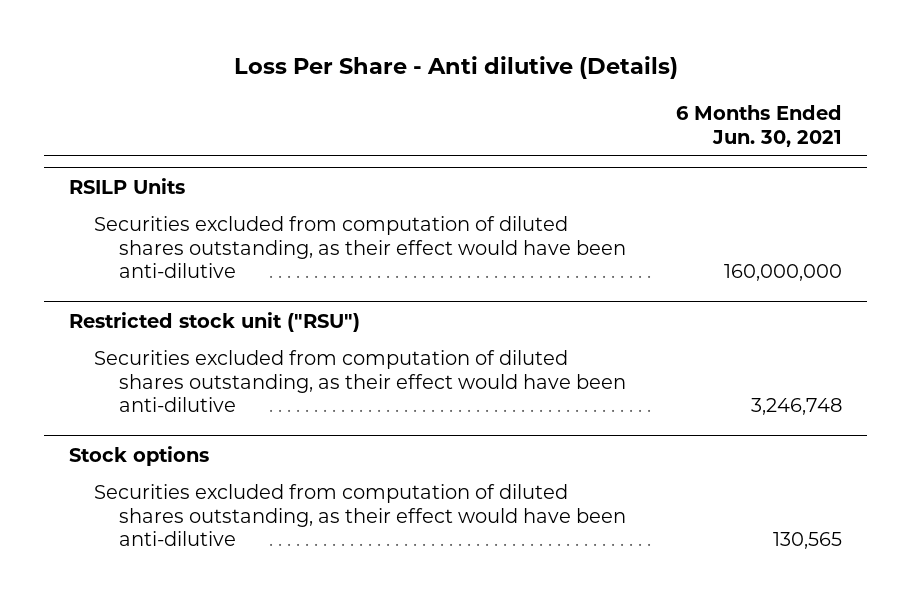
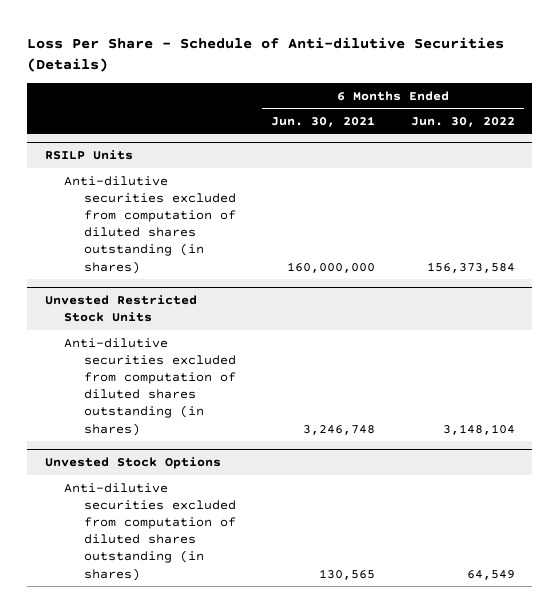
[233,56,678,80] Loss Per Share - Anti dilutive (Details) -> [26,37,504,73] Loss Per Share - Schedule of Anti-dilutive Securities (Details)
none -> [410,116,515,127] Jun. 30, 2022
[93,215,626,279] Securities excluded from computation of diluted shares outstanding, as their effect would have been anti-dilutive -> [64,175,236,274] Anti-dilutive securities excluded from computation of diluted shares outstanding (in shares)
[68,311,360,332] Restricted stock unit ("RSU") -> [44,295,197,323] Unvested Restricted Stock Units
[93,349,626,413] Securities excluded from computation of diluted shares outstanding, as their effect would have been anti-dilutive -> [64,337,236,436] Anti-dilutive securities excluded from computation of diluted shares outstanding (in shares)
[68,445,209,466] Stock options -> [44,457,221,470] Unvested Stock Options
[93,483,626,547] Securities excluded from computation of diluted shares outstanding, as their effect would have been anti-dilutive -> [64,482,236,581] Anti-dilutive securities excluded from computation of diluted shares outstanding (in shares)

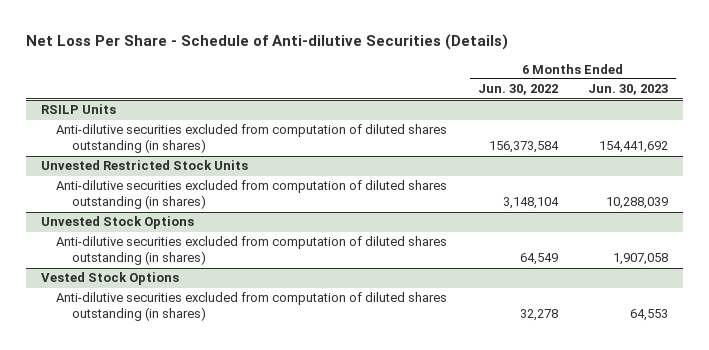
[26,37,504,73] Loss Per Share - Schedule of Anti-dilutive Securities (Details) -> [25,34,508,51] Net Loss Per Share - Schedule of Anti-dilutive Securities (Details)
[271,115,376,127] Jun. 30, 2021 -> none
none -> [588,84,669,96] Jun. 30, 2023
none -> [40,272,179,286] Vested Stock Options
none -> [56,292,448,322] Anti-dilutive securities excluded from computation of diluted shares outstanding (in shares)

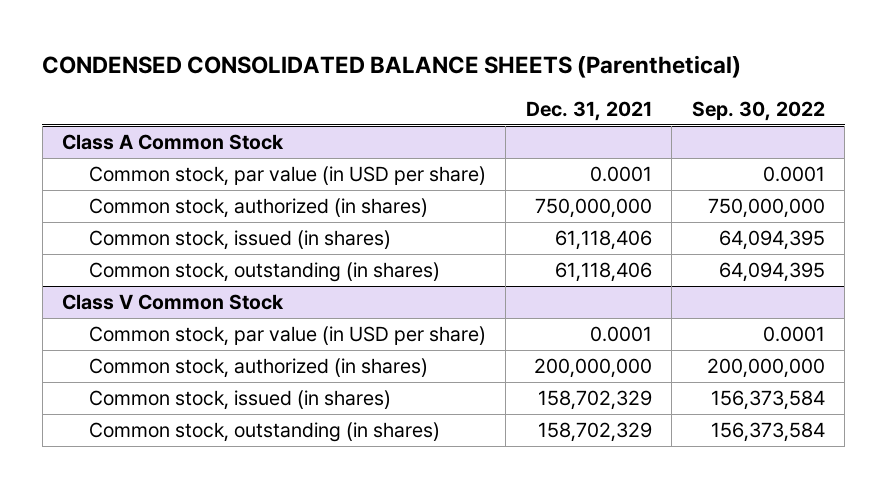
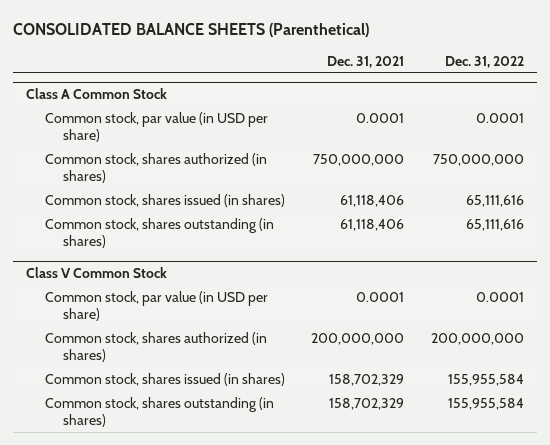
[42,55,742,79] CONDENSED CONSOLIDATED BALANCE SHEETS (Parenthetical) -> [12,22,369,37] CONSOLIDATED BALANCE SHEETS (Parenthetical)
[691,100,825,121] Sep. 30, 2022 -> none
none -> [444,55,524,68] Dec. 31, 2022
[89,197,429,218] Common stock, authorized (in shares) -> [44,152,267,183] Common stock, shares authorized (in shares)
[89,229,392,250] Common stock, issued (in shares) -> [44,193,285,207] Common stock, shares issued (in shares)
[89,261,441,282] Common stock, outstanding (in shares) -> [44,217,274,248] Common stock, shares outstanding (in shares)
[89,357,429,378] Common stock, authorized (in shares) -> [44,331,267,362] Common stock, shares authorized (in shares)
[89,389,392,410] Common stock, issued (in shares) -> [44,372,285,386] Common stock, shares issued (in shares)
[89,421,441,442] Common stock, outstanding (in shares) -> [44,396,274,427] Common stock, shares outstanding (in shares)

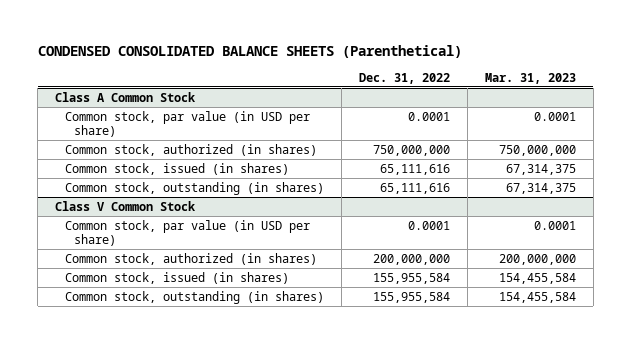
[12,22,369,37] CONSOLIDATED BALANCE SHEETS (Parenthetical) -> [37,45,462,59] CONDENSED CONSOLIDATED BALANCE SHEETS (Parenthetical)
[327,55,405,68] Dec. 31, 2021 -> none
none -> [484,72,576,84] Mar. 31, 2023
[44,152,267,183] Common stock, shares authorized (in shares) -> [64,143,317,156] Common stock, authorized (in shares)
[44,193,285,207] Common stock, shares issued (in shares) -> [64,162,289,175] Common stock, issued (in shares)
[44,217,274,248] Common stock, shares outstanding (in shares) -> [64,181,324,195] Common stock, outstanding (in shares)
[44,331,267,362] Common stock, shares authorized (in shares) -> [64,252,317,265] Common stock, authorized (in shares)
[44,372,285,386] Common stock, shares issued (in shares) -> [64,271,289,284] Common stock, issued (in shares)
[44,396,274,427] Common stock, shares outstanding (in shares) -> [64,290,324,304] Common stock, outstanding (in shares)

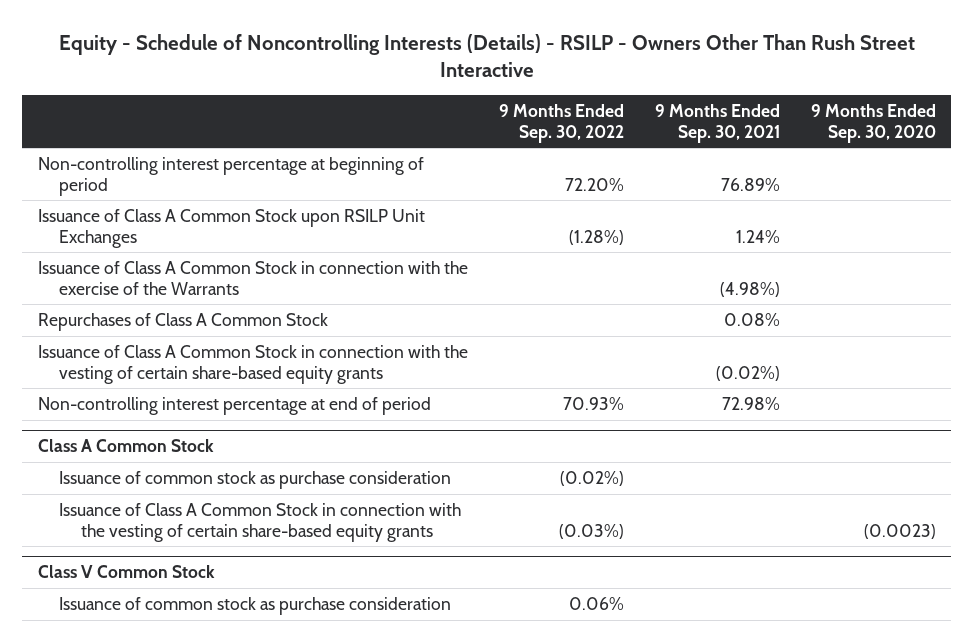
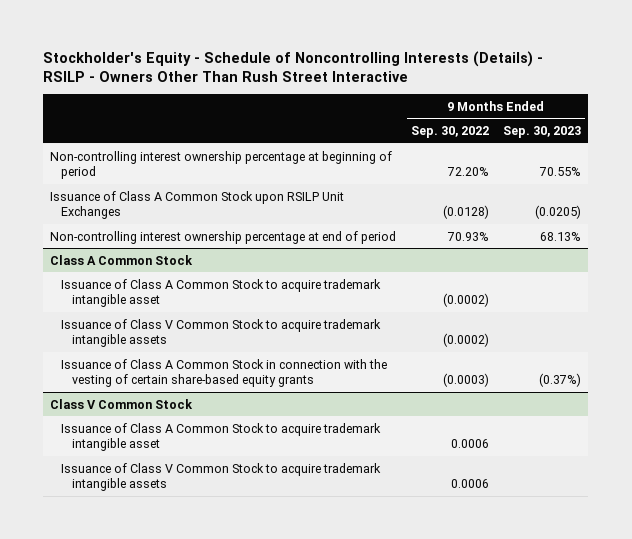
[58,33,915,78] Equity - Schedule of Noncontrolling Interests (Details) - RSILP - Owners Other Than Rush Street Interactive -> [43,50,544,82] Stockholder's Equity - Schedule of Noncontrolling Interests (Details) - RSILP - Owners Other Than Rush Street Interactive
[654,104,780,143] 9 Months Ended Sep. 30, 2021 -> none
[810,104,936,143] 9 Months Ended Sep. 30, 2020 -> none
none -> [503,126,582,139] Sep. 30, 2023
[37,261,468,295] Issuance of Class A Common Stock in connection with the exercise of the Warrants -> none
[37,313,328,332] Repurchases of Class A Common Stock -> none
[37,345,468,384] Issuance of Class A Common Stock in connection with the vesting of certain share-based equity grants -> none
[37,157,424,196] Non-controlling interest percentage at beginning of period -> [50,150,393,180] Non-controlling interest ownership percentage at beginning of period
[568,229,624,245] (1.28%) -> [442,205,489,220] (0.0128)
[37,397,431,416] Non-controlling interest percentage at end of period -> [50,230,397,244] Non-controlling interest ownership percentage at end of period
[59,471,452,490] Issuance of common stock as purchase consideration -> [61,278,382,308] Issuance of Class A Common Stock to acquire trademark intangible asset
[559,471,624,487] (0.02%) -> [442,293,489,308] (0.0002)
none -> [61,318,382,348] Issuance of Class V Common Stock to acquire trademark intangible assets
[558,523,624,539] (0.03%) -> [442,373,489,388] (0.0003)
[59,597,452,616] Issuance of common stock as purchase consideration -> [61,422,382,452] Issuance of Class A Common Stock to acquire trademark intangible asset
[568,597,624,611] 0.06% -> [450,439,489,449] 0.0006
none -> [61,462,382,492] Issuance of Class V Common Stock to acquire trademark intangible assets

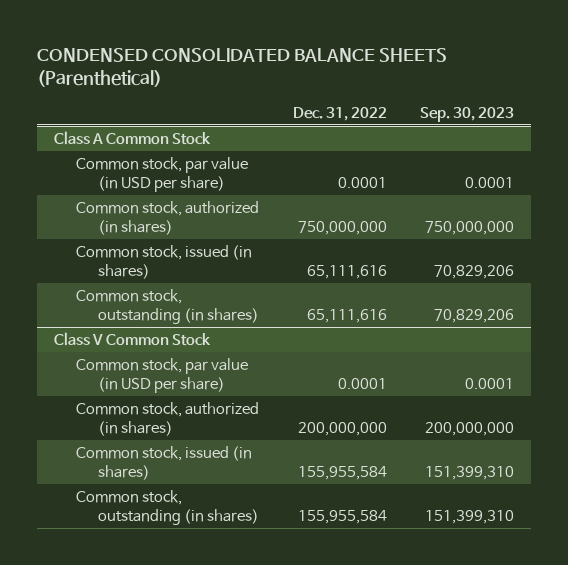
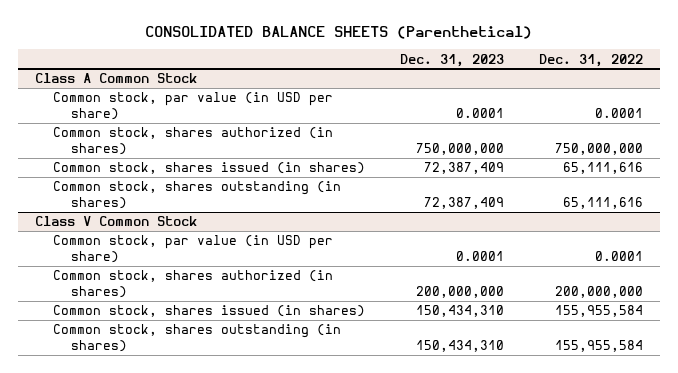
[37,47,448,88] CONDENSED CONSOLIDATED BALANCE SHEETS (Parenthetical) -> [145,26,533,40] CONSOLIDATED BALANCE SHEETS (Parenthetical)
[419,106,514,122] Sep. 30, 2023 -> none
none -> [400,53,505,67] Dec. 31, 2023
[76,200,260,235] Common stock, authorized (in shares) -> [53,127,334,156] Common stock, shares authorized (in shares)
[76,244,253,279] Common stock, issued (in shares) -> [53,162,366,175] Common stock, shares issued (in shares)
[76,288,260,324] Common stock, outstanding (in shares) -> [53,181,342,210] Common stock, shares outstanding (in shares)
[76,401,260,436] Common stock, authorized (in shares) -> [53,270,334,299] Common stock, shares authorized (in shares)
[76,445,253,480] Common stock, issued (in shares) -> [53,305,366,318] Common stock, shares issued (in shares)
[76,489,260,525] Common stock, outstanding (in shares) -> [53,324,342,353] Common stock, shares outstanding (in shares)

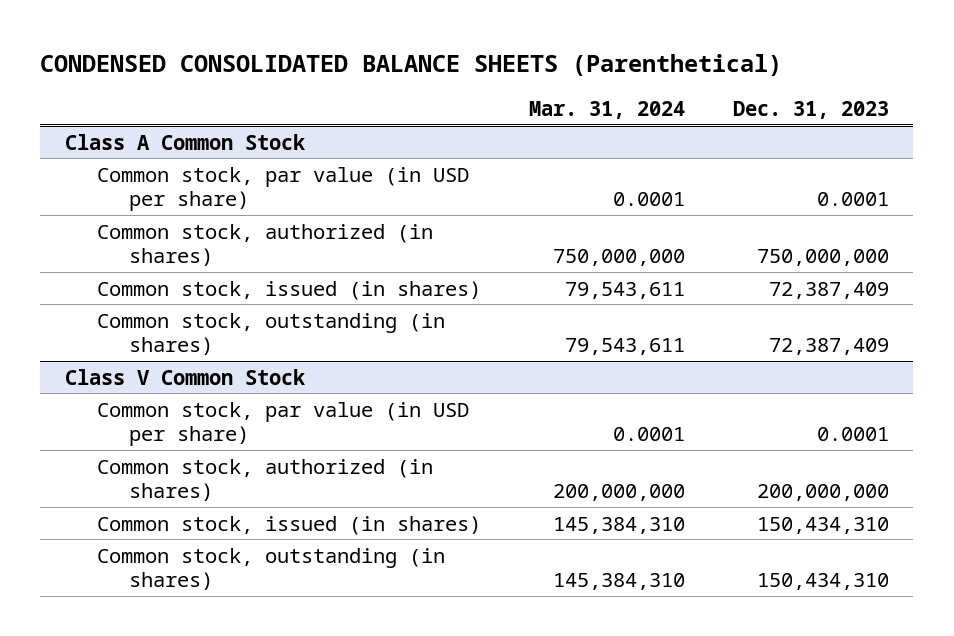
[145,26,533,40] CONSOLIDATED BALANCE SHEETS (Parenthetical) -> [40,54,783,77] CONDENSED CONSOLIDATED BALANCE SHEETS (Parenthetical)
[538,53,643,67] Dec. 31, 2022 -> none
none -> [529,100,686,119] Mar. 31, 2024
[53,127,334,156] Common stock, shares authorized (in shares) -> [96,223,433,266] Common stock, authorized (in shares)
[53,162,366,175] Common stock, shares issued (in shares) -> [96,280,481,300] Common stock, issued (in shares)
[53,181,342,210] Common stock, shares outstanding (in shares) -> [96,312,445,355] Common stock, outstanding (in shares)
[53,270,334,299] Common stock, shares authorized (in shares) -> [96,458,433,501] Common stock, authorized (in shares)
[53,305,366,318] Common stock, shares issued (in shares) -> [96,515,481,535] Common stock, issued (in shares)
[53,324,342,353] Common stock, shares outstanding (in shares) -> [96,547,445,590] Common stock, outstanding (in shares)

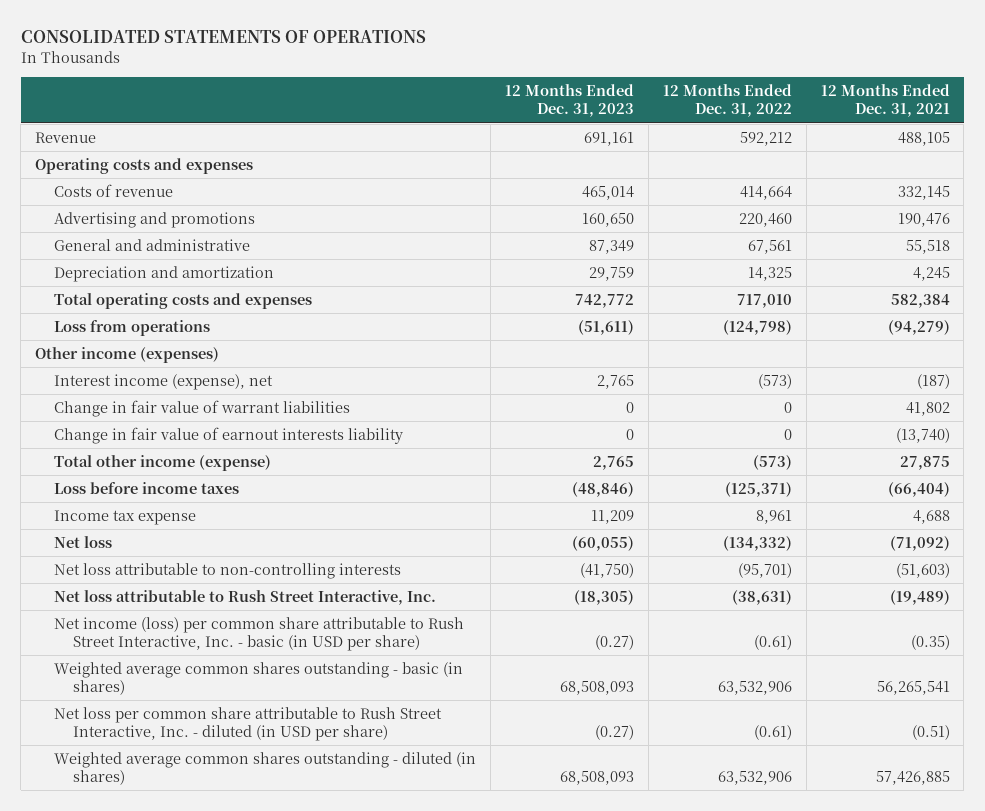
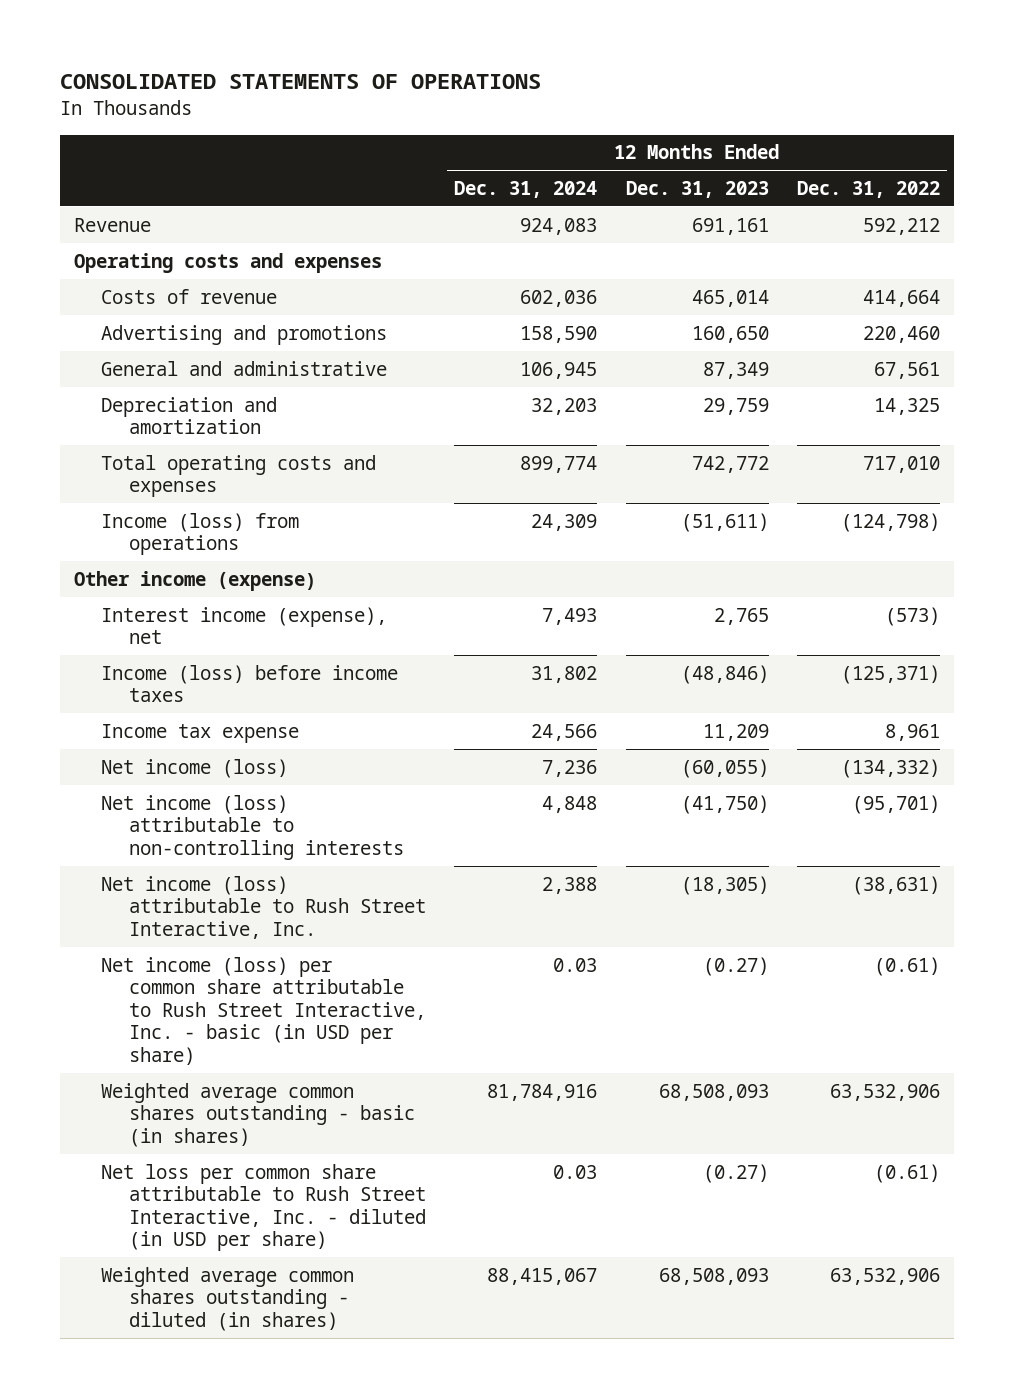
[820,83,950,118] 12 Months Ended Dec. 31, 2021 -> none
none -> [454,180,598,198] Dec. 31, 2024
[54,319,211,336] Loss from operations -> [101,512,300,556] Income (loss) from operations
[35,346,220,363] Other income (expenses) -> [73,570,316,591] Other income (expense)
[54,399,351,417] Change in fair value of warrant liabilities -> none
[54,426,404,444] Change in fair value of earnout interests liability -> none
[54,454,272,471] Total other income (expense) -> none
[54,481,240,494] Loss before income taxes -> [101,664,399,703] Income (loss) before income taxes
[54,535,113,548] Net loss -> [101,758,289,778] Net income (loss)
[54,562,402,579] Net loss attributable to non-controlling interests -> [101,794,404,860] Net income (loss) attributable to non-controlling interests
[54,589,437,605] Net loss attributable to Rush Street Interactive, Inc. -> [101,875,426,939] Net income (loss) attributable to Rush Street Interactive, Inc.

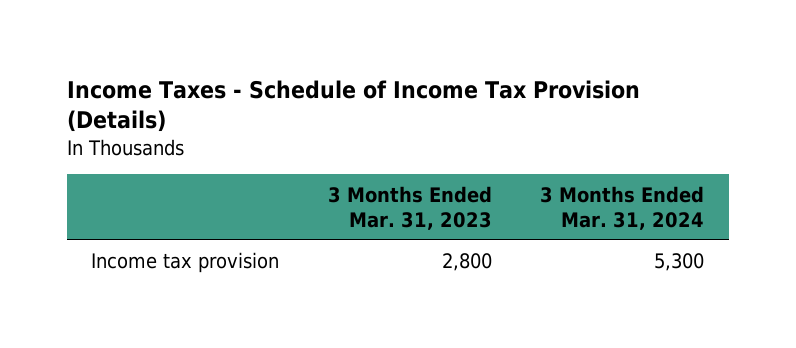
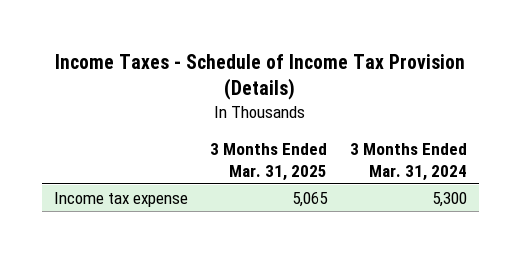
[327,185,492,230] 3 Months Ended Mar. 31, 2023 -> none
none -> [210,142,328,181] 3 Months Ended Mar. 31, 2025
[91,252,280,274] Income tax provision -> [53,192,188,208] Income tax expense

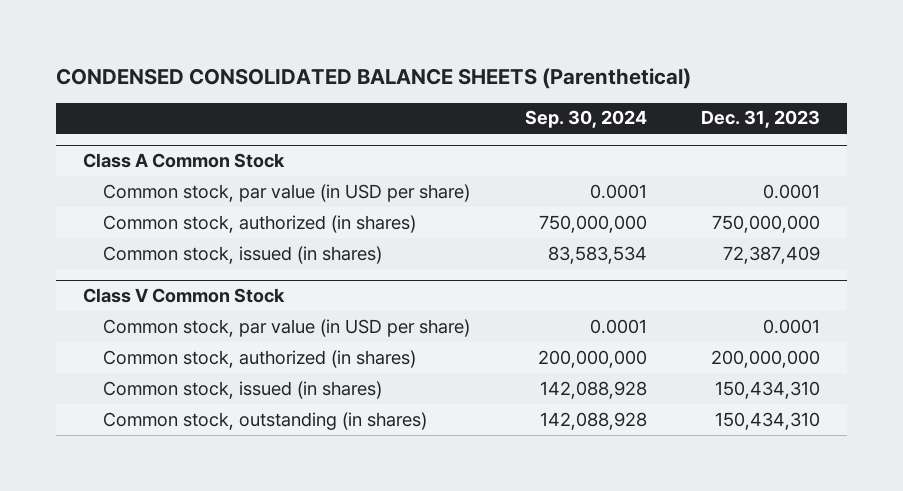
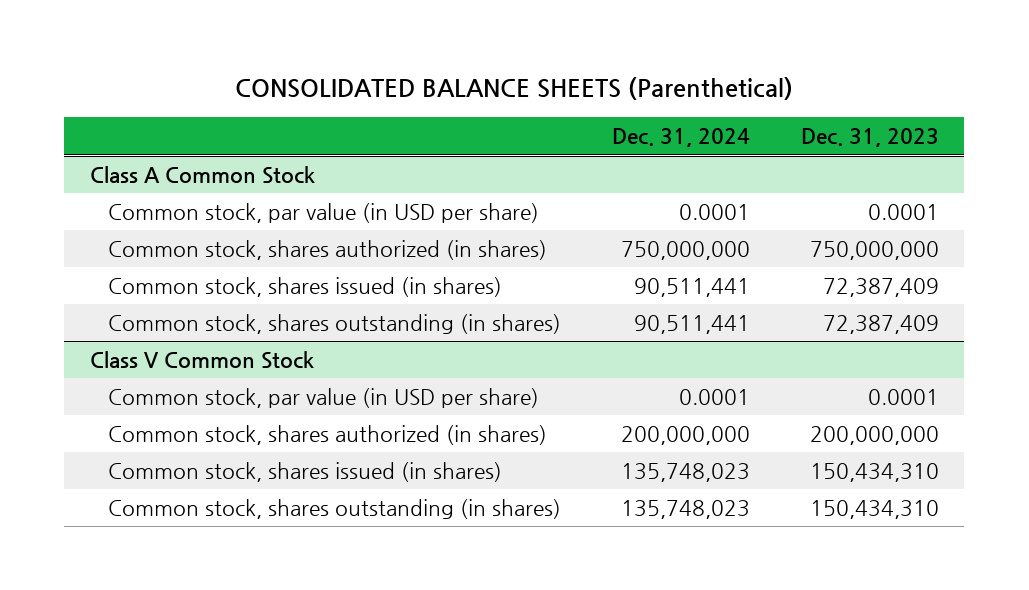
[55,68,691,90] CONDENSED CONSOLIDATED BALANCE SHEETS (Parenthetical) -> [235,77,794,101] CONSOLIDATED BALANCE SHEETS (Parenthetical)
[524,110,647,129] Sep. 30, 2024 -> none
none -> [611,128,750,148] Dec. 31, 2024
[103,214,417,233] Common stock, authorized (in shares) -> [107,239,547,260] Common stock, shares authorized (in shares)
[103,245,383,264] Common stock, issued (in shares) -> [107,276,502,297] Common stock, shares issued (in shares)
none -> [107,313,561,334] Common stock, shares outstanding (in shares)
[103,349,417,368] Common stock, authorized (in shares) -> [107,424,547,445] Common stock, shares authorized (in shares)
[103,380,383,399] Common stock, issued (in shares) -> [107,461,502,482] Common stock, shares issued (in shares)
[103,411,428,430] Common stock, outstanding (in shares) -> [107,498,561,519] Common stock, shares outstanding (in shares)

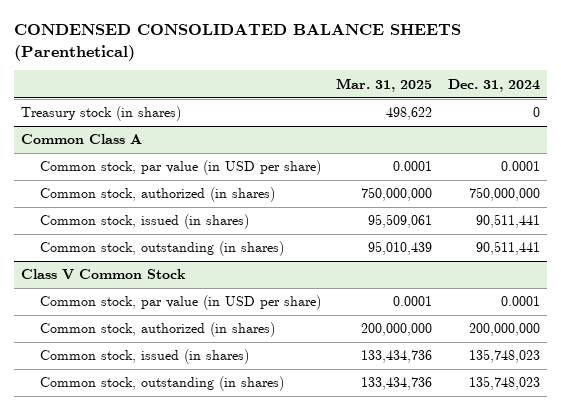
[235,77,794,101] CONSOLIDATED BALANCE SHEETS (Parenthetical) -> [13,24,461,61] CONDENSED CONSOLIDATED BALANCE SHEETS (Parenthetical)
[800,128,939,148] Dec. 31, 2023 -> none
none -> [336,77,433,92] Mar. 31, 2025
none -> [21,106,182,122] Treasury stock (in shares)
[89,165,315,184] Class A Common Stock -> [21,134,143,145] Common Class A
[107,239,547,260] Common stock, shares authorized (in shares) -> [40,187,276,203] Common stock, authorized (in shares)
[107,276,502,297] Common stock, shares issued (in shares) -> [40,214,250,230] Common stock, issued (in shares)
[107,313,561,334] Common stock, shares outstanding (in shares) -> [40,241,285,257] Common stock, outstanding (in shares)
[107,424,547,445] Common stock, shares authorized (in shares) -> [40,322,276,338] Common stock, authorized (in shares)
[107,461,502,482] Common stock, shares issued (in shares) -> [40,349,250,365] Common stock, issued (in shares)
[107,498,561,519] Common stock, shares outstanding (in shares) -> [40,376,285,392] Common stock, outstanding (in shares)

